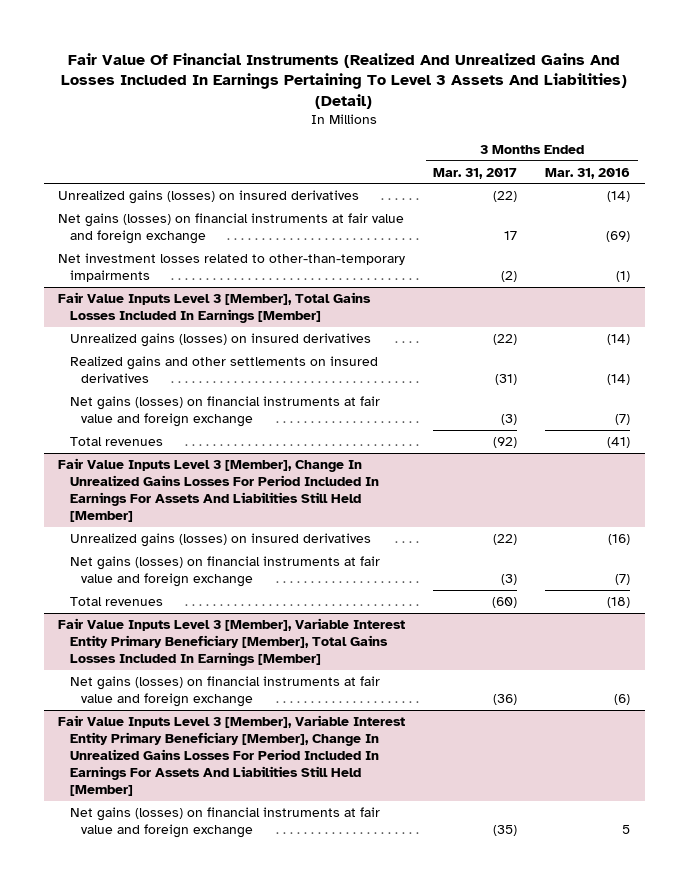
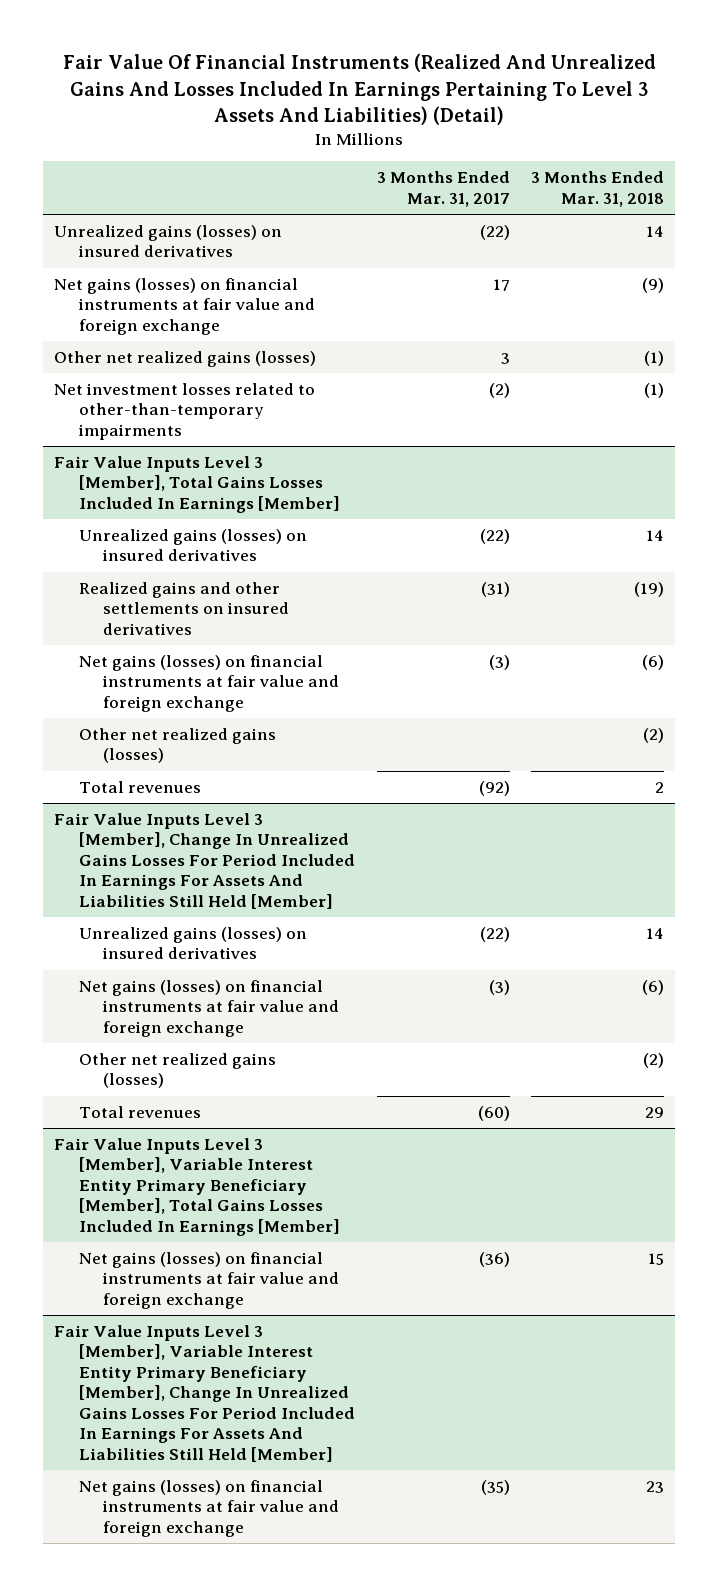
[545,167,631,179] Mar. 31, 2016 -> none
none -> [531,171,665,207] 3 Months Ended Mar. 31, 2018
none -> [54,351,317,368] Other net realized gains (losses)
none -> [78,728,276,764] Other net realized gains (losses)
none -> [78,1053,276,1089] Other net realized gains (losses)

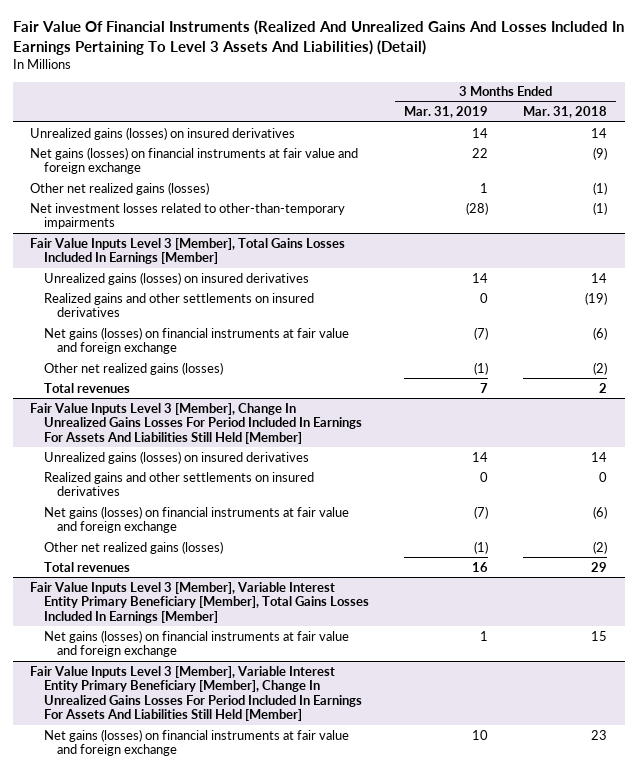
[376,171,510,207] 3 Months Ended Mar. 31, 2017 -> none
none -> [403,106,488,119] Mar. 31, 2019
none -> [43,471,314,497] Realized gains and other settlements on insured derivatives

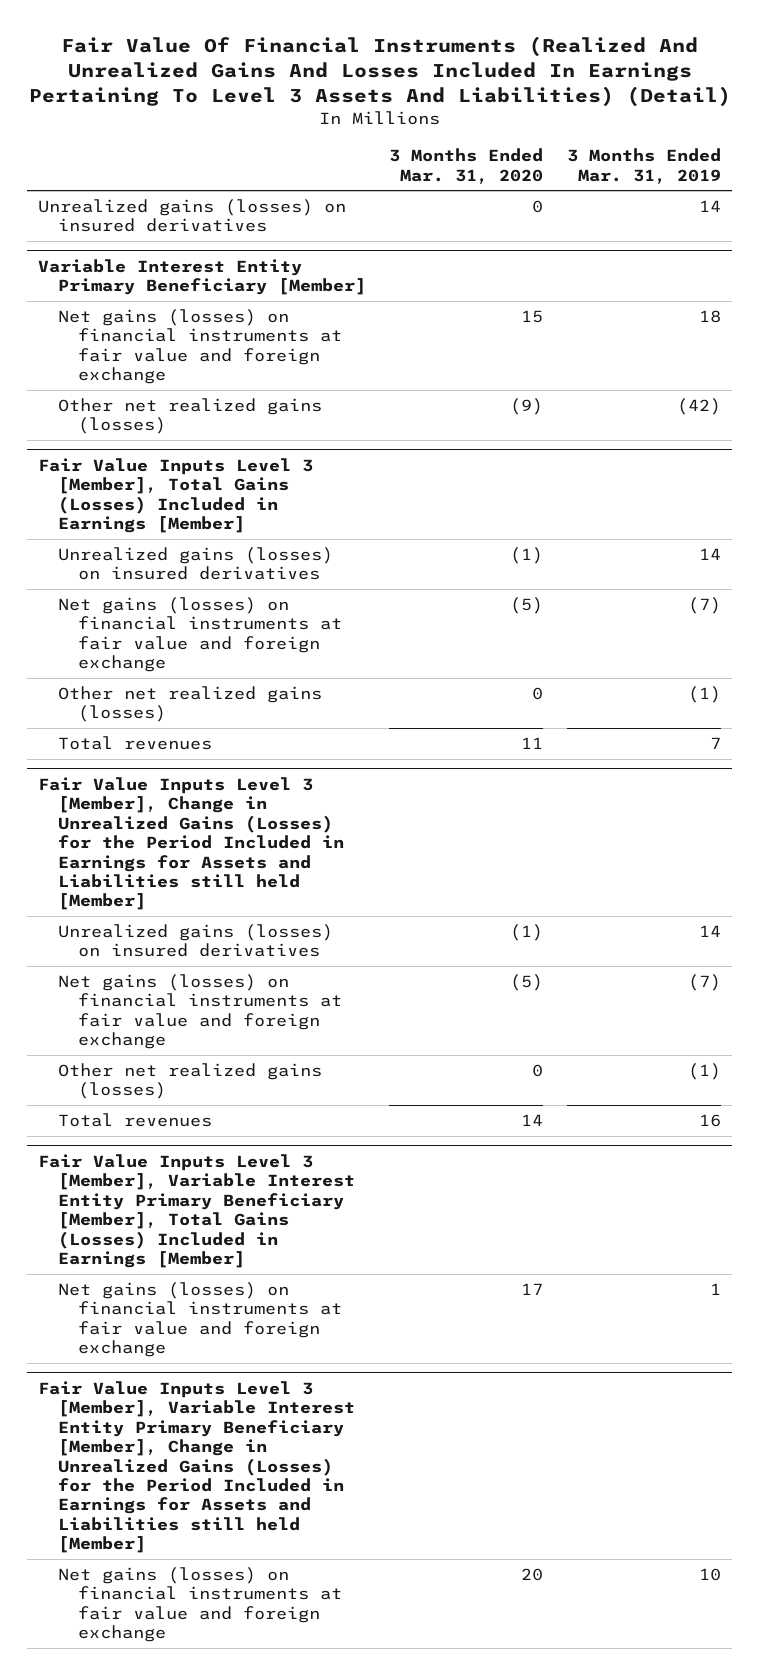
[523,106,608,119] Mar. 31, 2018 -> none
none -> [389,148,544,184] 3 Months Ended Mar. 31, 2020
[30,202,346,230] Net investment losses related to other-than-temporary impairments -> none
none -> [38,258,367,296] Variable Interest Entity Primary Beneficiary [Member]
[471,147,488,158] 22 -> [698,310,721,324] 18
[479,182,488,193] 1 -> [676,398,721,416] (42)
[30,237,346,265] Fair Value Inputs Level 3 [Member], Total Gains Losses Included In Earnings [Member] -> [38,457,314,534] Fair Value Inputs Level 3 [Member], Total Gains (Losses) Included in Earnings [Member]
[43,292,314,318] Realized gains and other settlements on insured derivatives -> none
[30,402,362,444] Fair Value Inputs Level 3 [Member], Change In Unrealized Gains Losses For Period Included In Earnings For Assets And Liabilities Still Held [Member] -> [38,776,345,911] Fair Value Inputs Level 3 [Member], Change in Unrealized Gains (Losses) for the Period Included in Earnings for Assets and Liabilities still held [Member]
[43,471,314,497] Realized gains and other settlements on insured derivatives -> none
[30,581,369,623] Fair Value Inputs Level 3 [Member], Variable Interest Entity Primary Beneficiary [Member], Total Gains Losses Included In Earnings [Member] -> [38,1153,356,1269] Fair Value Inputs Level 3 [Member], Variable Interest Entity Primary Beneficiary [Member], Total Gains (Losses) Included in Earnings [Member]
[30,665,362,722] Fair Value Inputs Level 3 [Member], Variable Interest Entity Primary Beneficiary [Member], Change In Unrealized Gains Losses For Period Included In Earnings For Assets And Liabilities Still Held [Member] -> [38,1380,356,1554] Fair Value Inputs Level 3 [Member], Variable Interest Entity Primary Beneficiary [Member], Change in Unrealized Gains (Losses) for the Period Included in Earnings for Assets and Liabilities still held [Member]

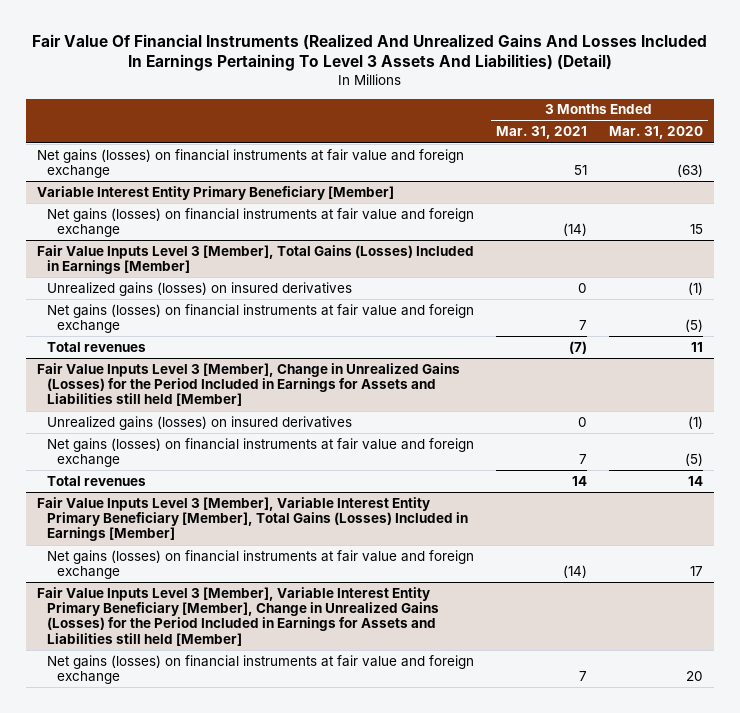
[566,148,721,184] 3 Months Ended Mar. 31, 2019 -> none
none -> [496,126,588,140] Mar. 31, 2021
[38,199,347,233] Unrealized gains (losses) on insured derivatives -> none
none -> [37,148,465,179] Net gains (losses) on financial instruments at fair value and foreign exchange
[58,398,323,435] Other net realized gains (losses) -> none
[58,686,323,723] Other net realized gains (losses) -> none
[58,1063,323,1100] Other net realized gains (losses) -> none

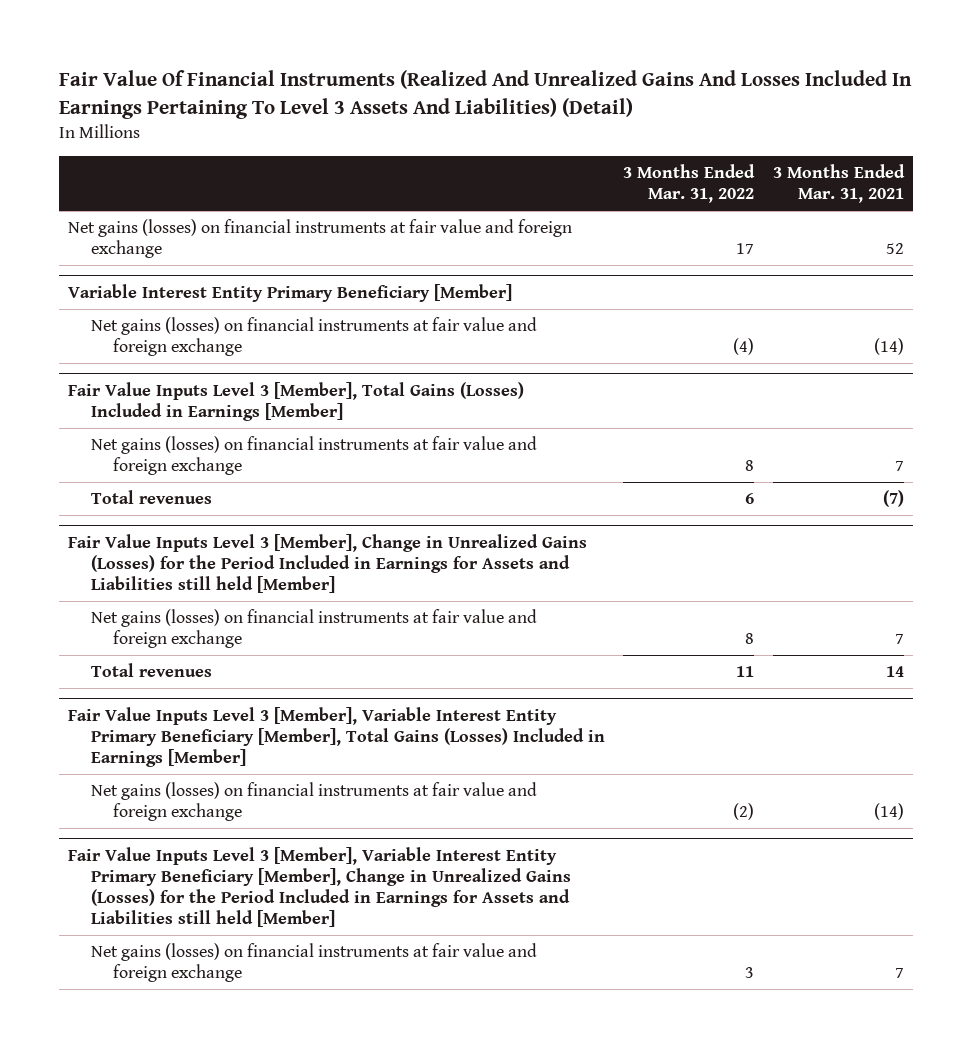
[608,126,703,140] Mar. 31, 2020 -> none
none -> [623,163,756,204] 3 Months Ended Mar. 31, 2022
[574,165,588,176] 51 -> [886,243,905,255] 52
[47,281,353,296] Unrealized gains (losses) on insured derivatives -> none
[47,415,353,430] Unrealized gains (losses) on insured derivatives -> none

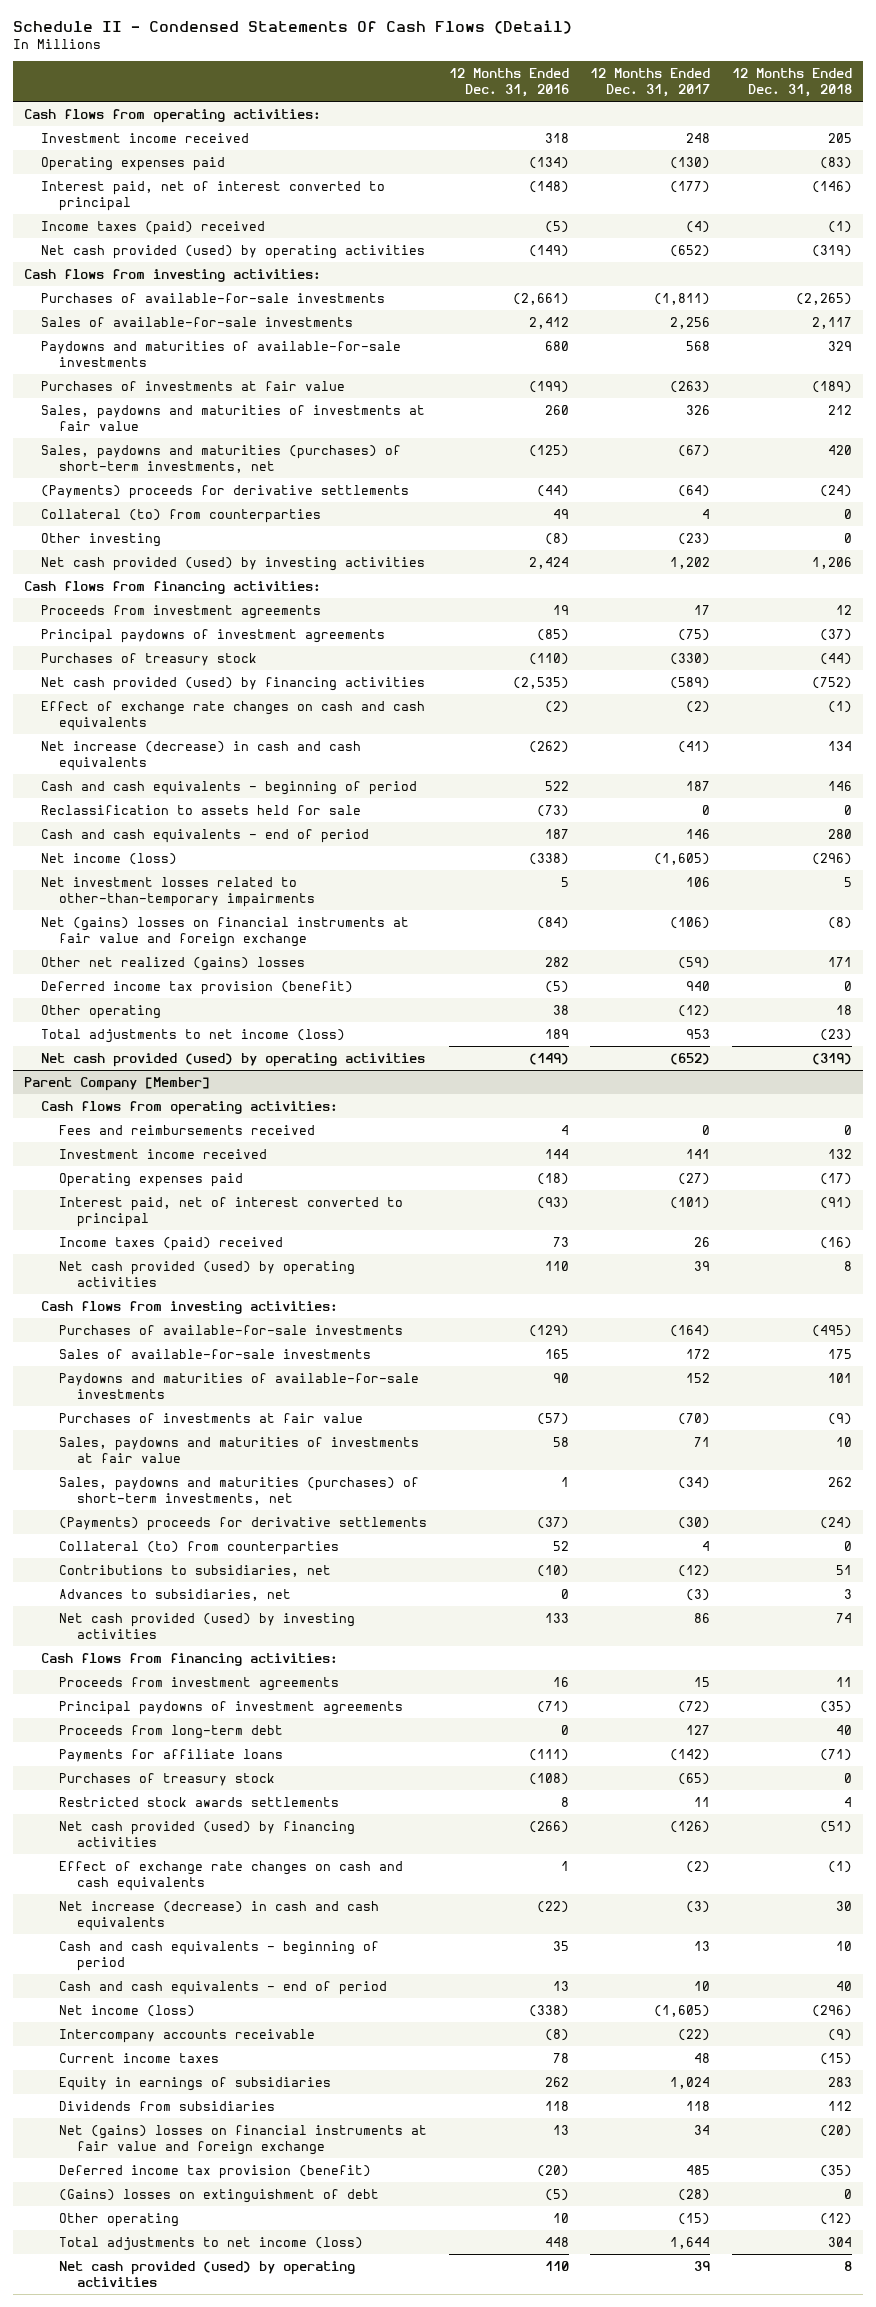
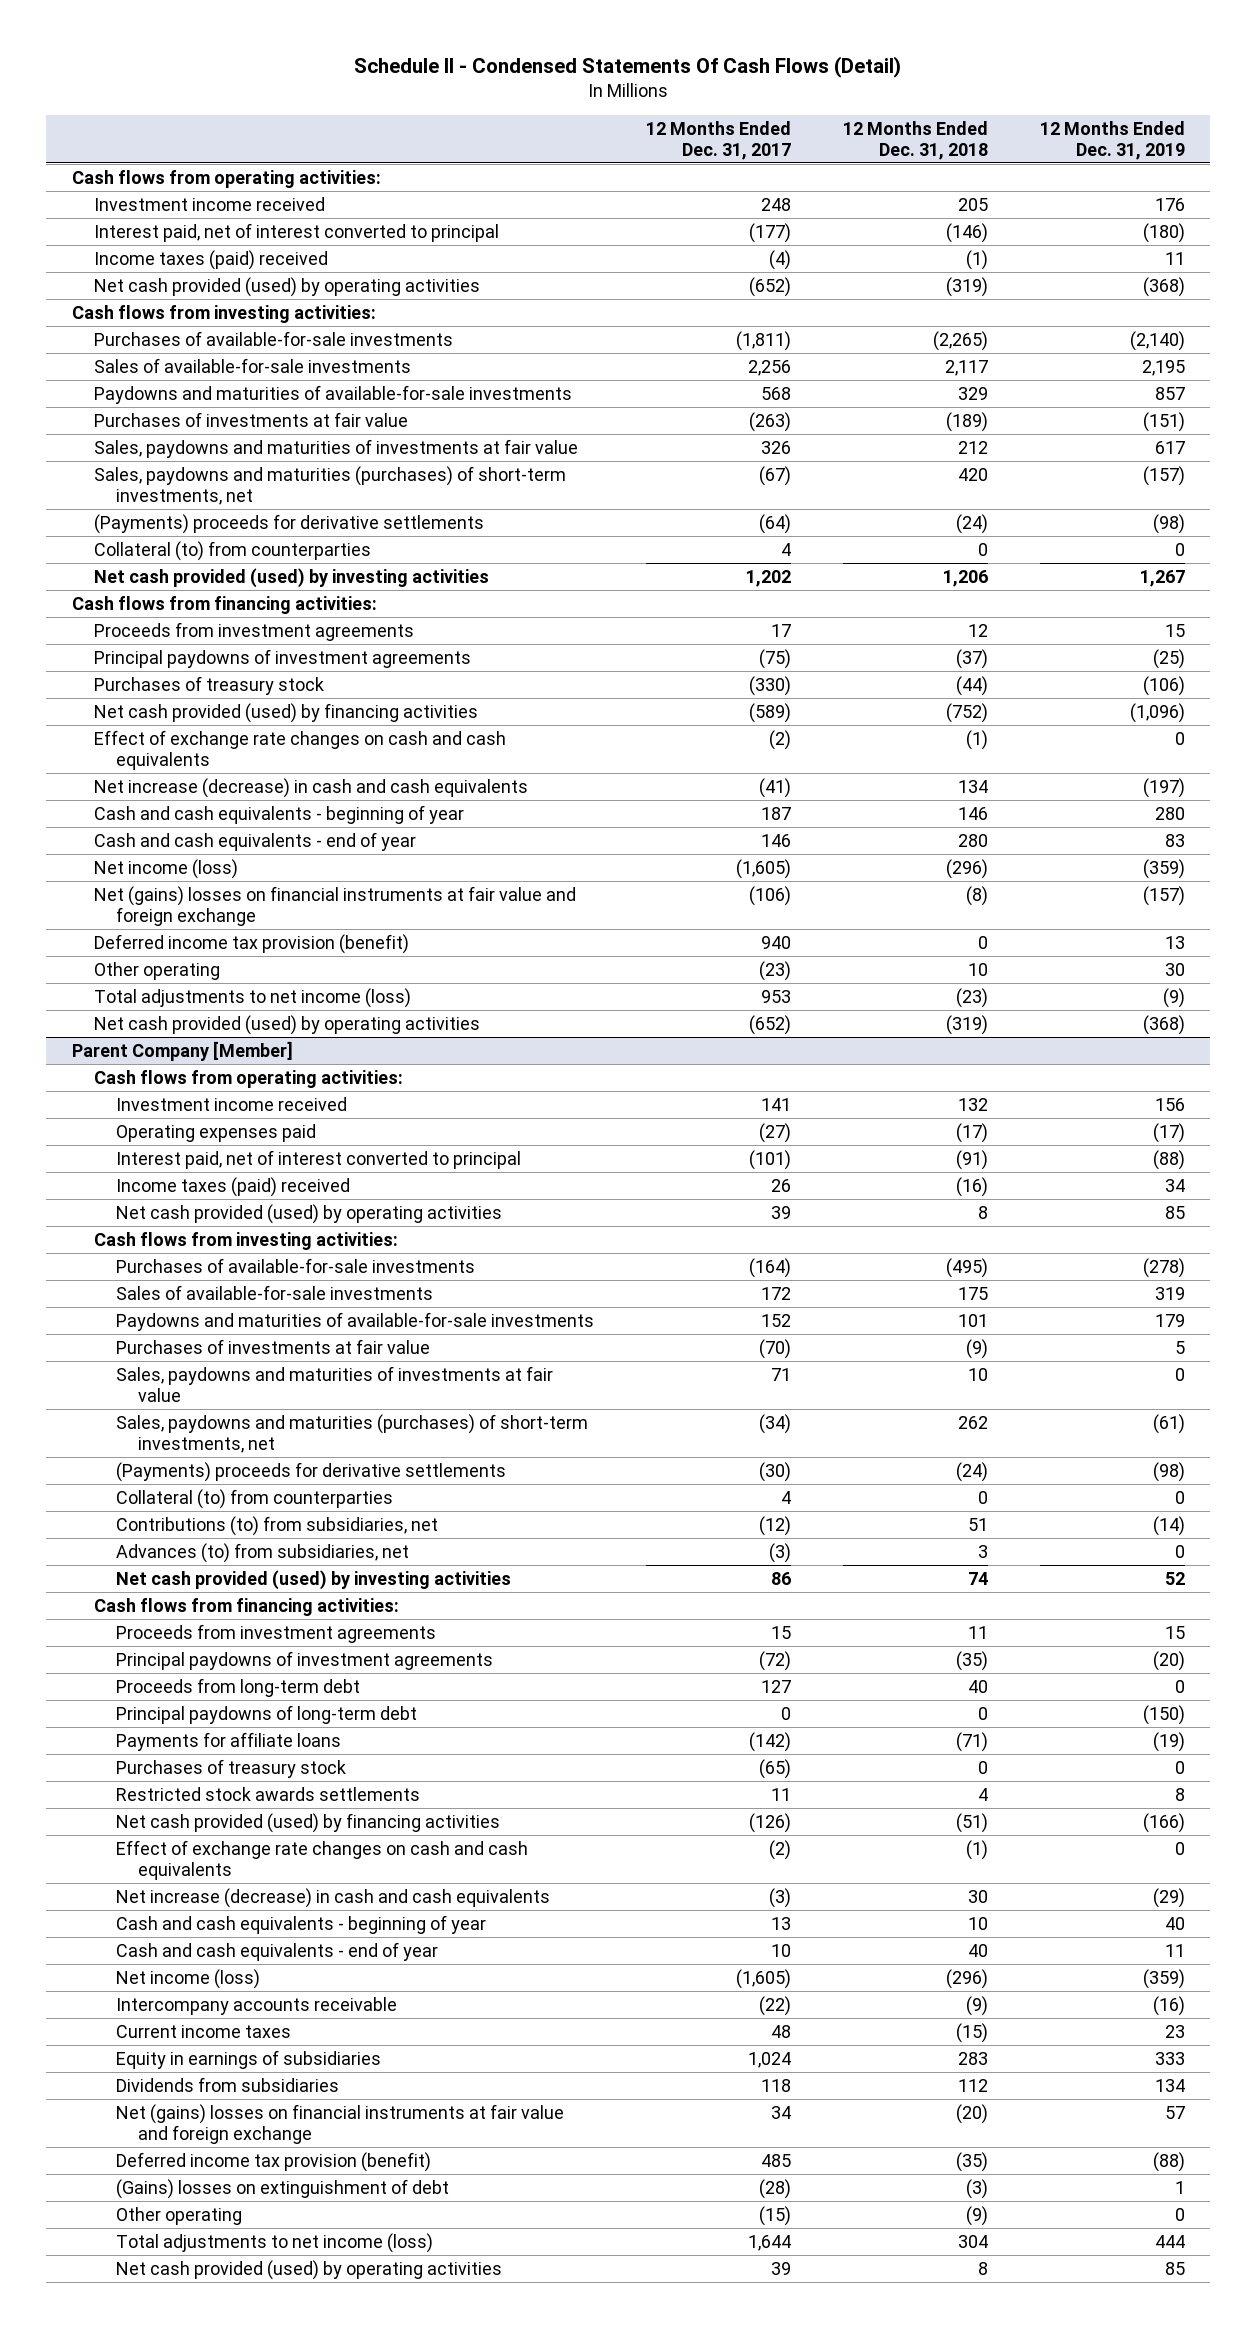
[448,68,569,97] 12 Months Ended Dec. 31, 2016 -> none
none -> [1039,120,1185,160] 12 Months Ended Dec. 31, 2019
[41,156,226,171] Operating expenses paid -> none
[41,532,162,547] Other investing -> none
[41,804,362,815] Reclassification to assets held for sale -> none
[41,780,418,795] Cash and cash equivalents - beginning of period -> [93,804,464,824] Cash and cash equivalents - beginning of year
[41,828,370,843] Cash and cash equivalents - end of period -> [93,831,416,851] Cash and cash equivalents - end of year
[41,876,316,907] Net investment losses related to other-than-temporary impairments -> none
[41,956,306,971] Other net realized (gains) losses -> none
[678,1004,711,1017] (12) -> [758,960,791,981] (23)
[836,1004,853,1015] 18 -> [967,962,988,976] 10
[59,1124,316,1135] Fees and reimbursements received -> none
[59,1564,332,1577] Contributions to subsidiaries, net -> [115,1515,438,1536] Contributions (to) from subsidiaries, net
[59,1588,292,1601] Advances to subsidiaries, net -> [115,1542,409,1563] Advances (to) from subsidiaries, net
none -> [115,1704,417,1724] Principal paydowns of long-term debt
[59,1940,380,1971] Cash and cash equivalents - beginning of period -> [115,1914,486,1934] Cash and cash equivalents - beginning of year
[59,1980,388,1995] Cash and cash equivalents - end of period -> [115,1941,438,1961] Cash and cash equivalents - end of year
[844,2188,853,2199] 0 -> [965,2178,988,2199] (3)
[820,2212,853,2225] (12) -> [965,2205,988,2226] (9)

